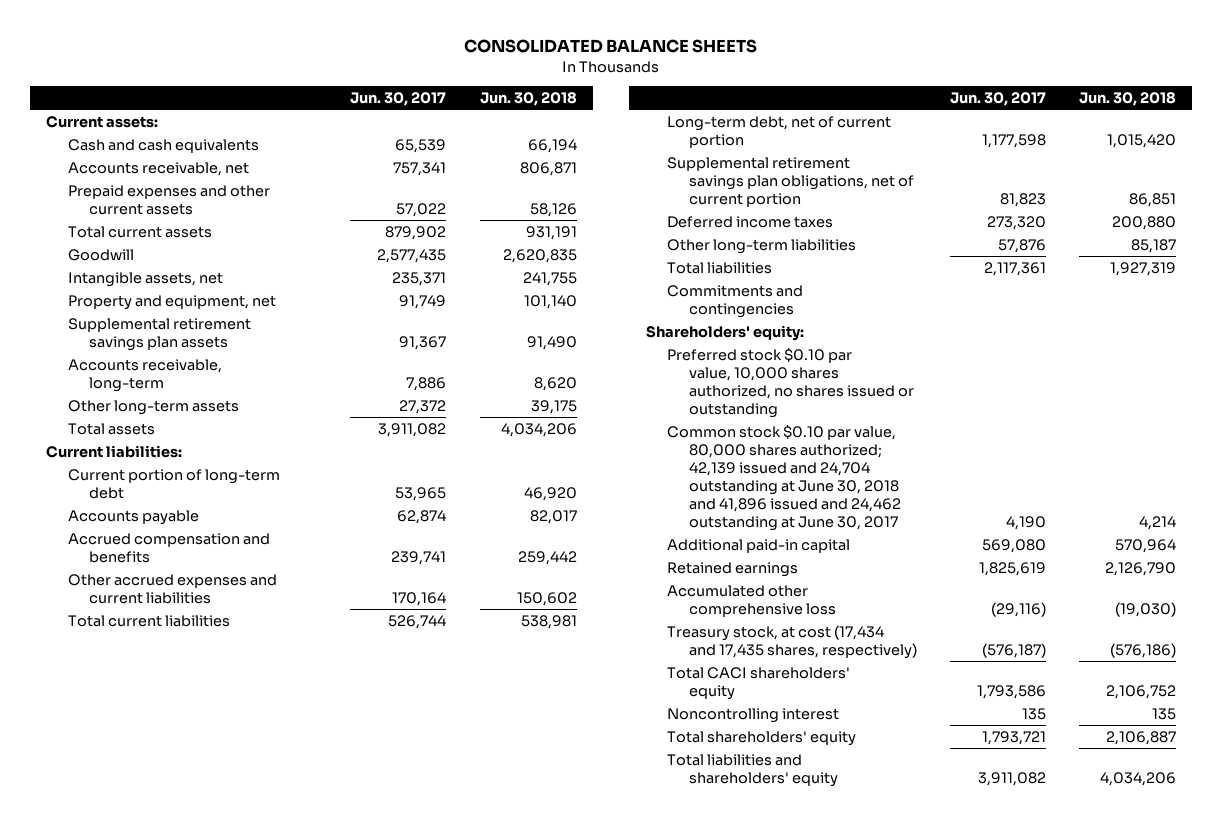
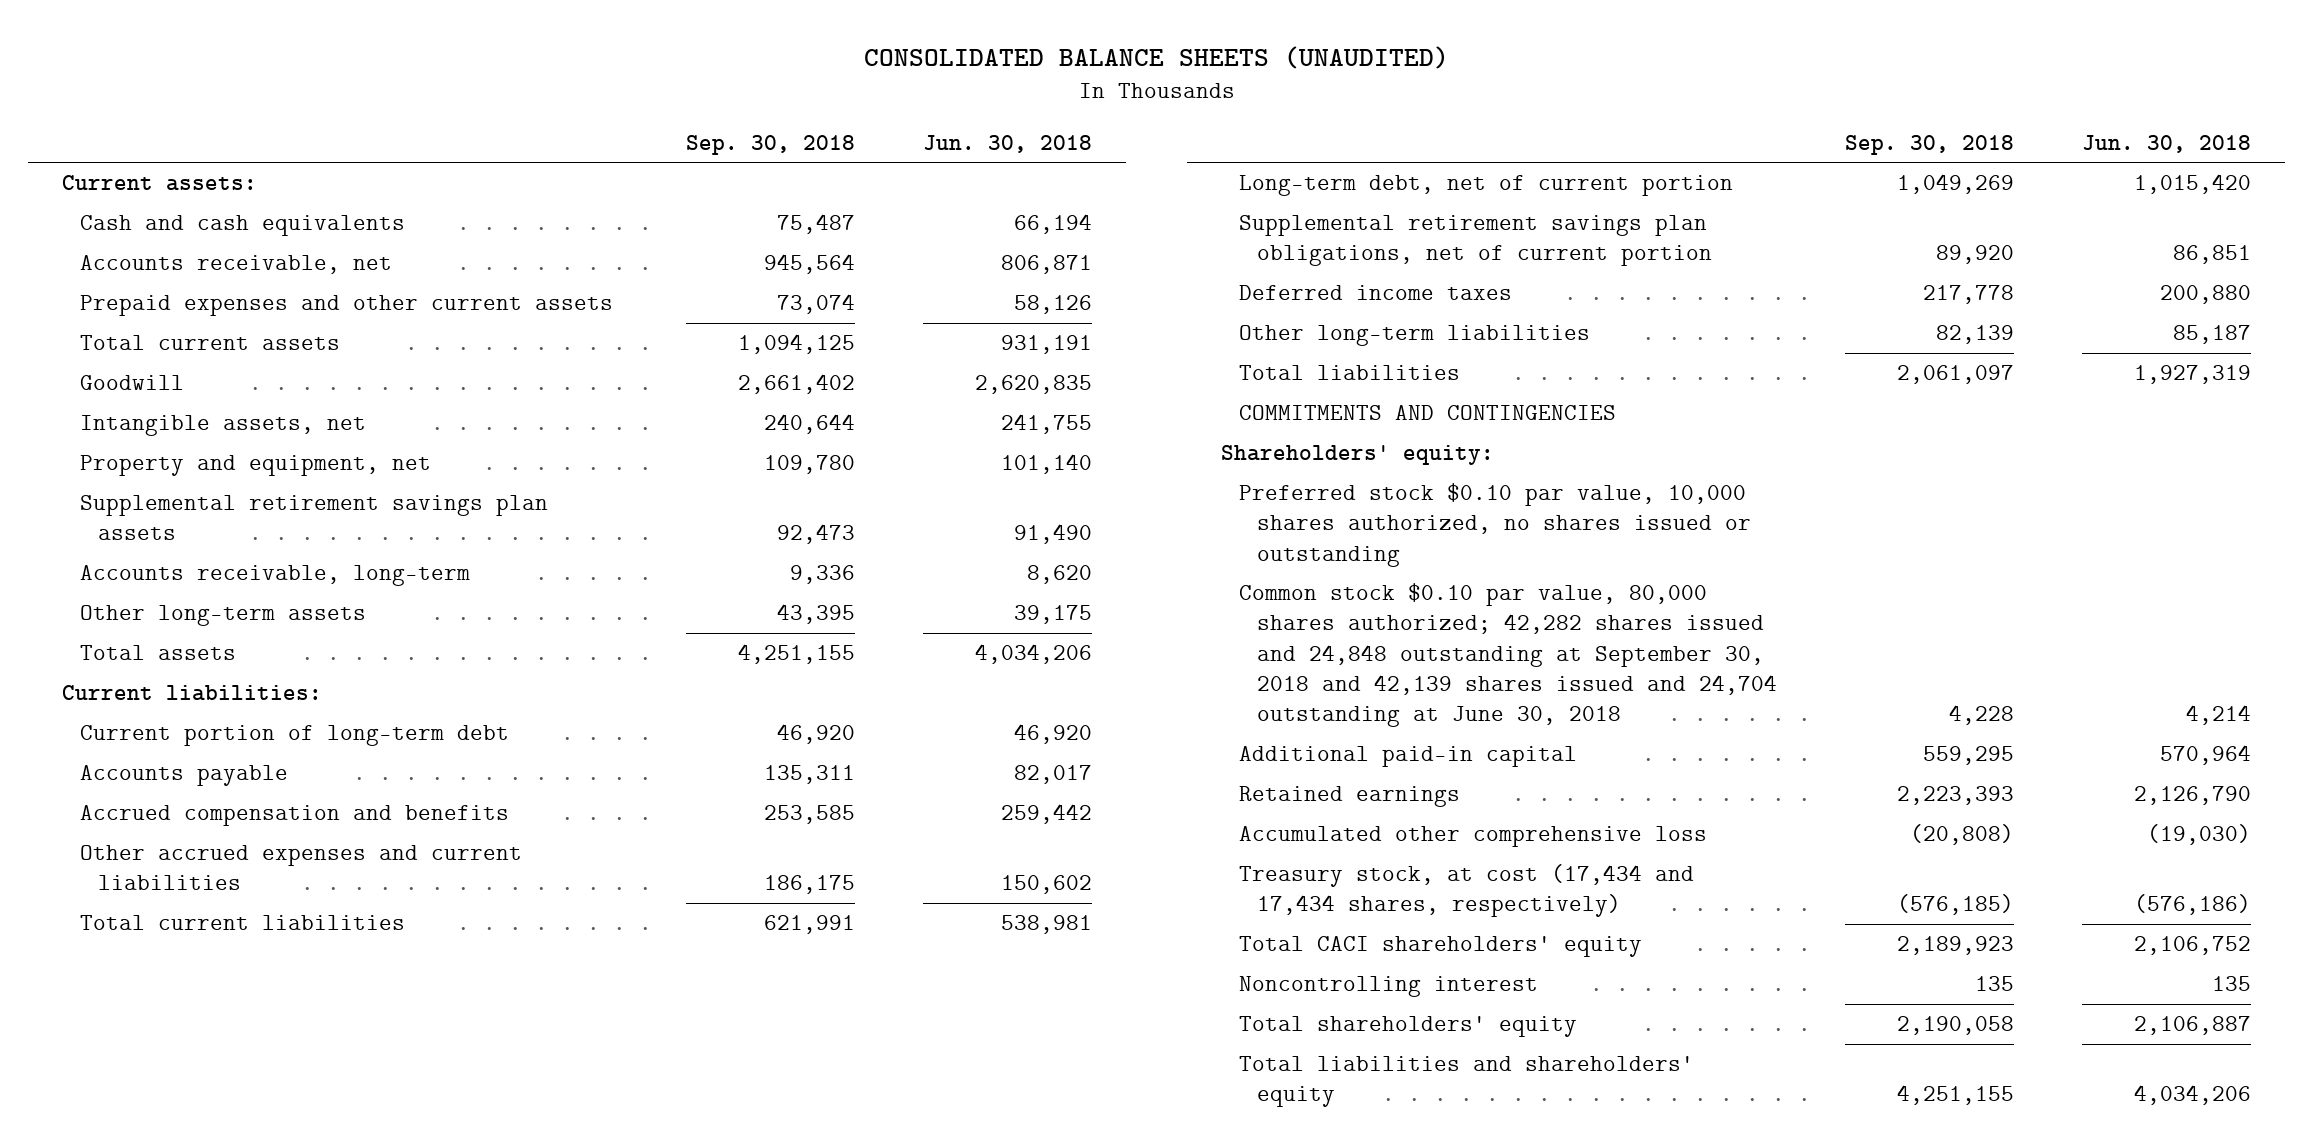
[464,39,758,54] CONSOLIDATED BALANCE SHEETS -> [863,45,1449,69] CONSOLIDATED BALANCE SHEETS (UNAUDITED)
[350,91,447,106] Jun. 30, 2017 -> none
none -> [686,134,856,155] Sep. 30, 2018
[667,284,804,318] Commitments and contingencies -> [1238,405,1616,421] COMMITMENTS AND CONTINGENCIES
[667,424,901,531] Common stock $0.10 par value, 80,000 shares authorized; 42,139 issued and 24,704 outstanding at June 30, 2018 and 41,896 issued and 24,462 outstanding at June 30, 2017 -> [1238,583,1778,728] Common stock $0.10 par value, 80,000 shares authorized; 42,282 shares issued and 24,848 outstanding at September 30, 2018 and 42,139 shares issued and 24,704 outstanding at June 30, 2018
[667,624,917,659] Treasury stock, at cost (17,434 and 17,435 shares, respectively) -> [1238,864,1694,918] Treasury stock, at cost (17,434 and 17,434 shares, respectively)

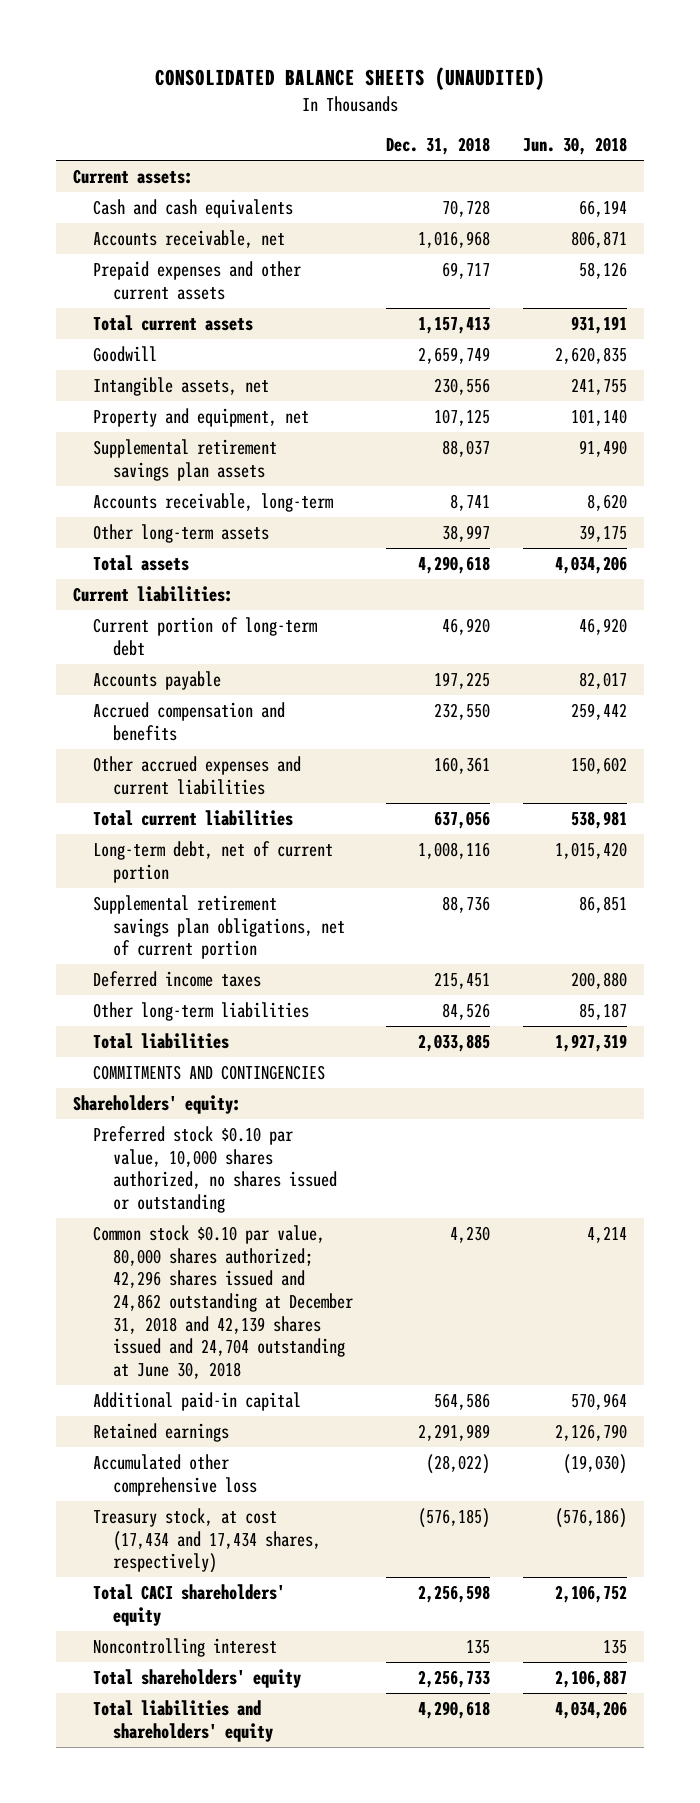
[686,134,856,155] Sep. 30, 2018 -> none
none -> [385,137,490,156] Dec. 31, 2018
[1238,583,1778,728] Common stock $0.10 par value, 80,000 shares authorized; 42,282 shares issued and 24,848 outstanding at September 30, 2018 and 42,139 shares issued and 24,704 outstanding at June 30, 2018 -> [92,1225,353,1379] Common stock $0.10 par value, 80,000 shares authorized; 42,296 shares issued and 24,862 outstanding at December 31, 2018 and 42,139 shares issued and 24,704 outstanding at June 30, 2018

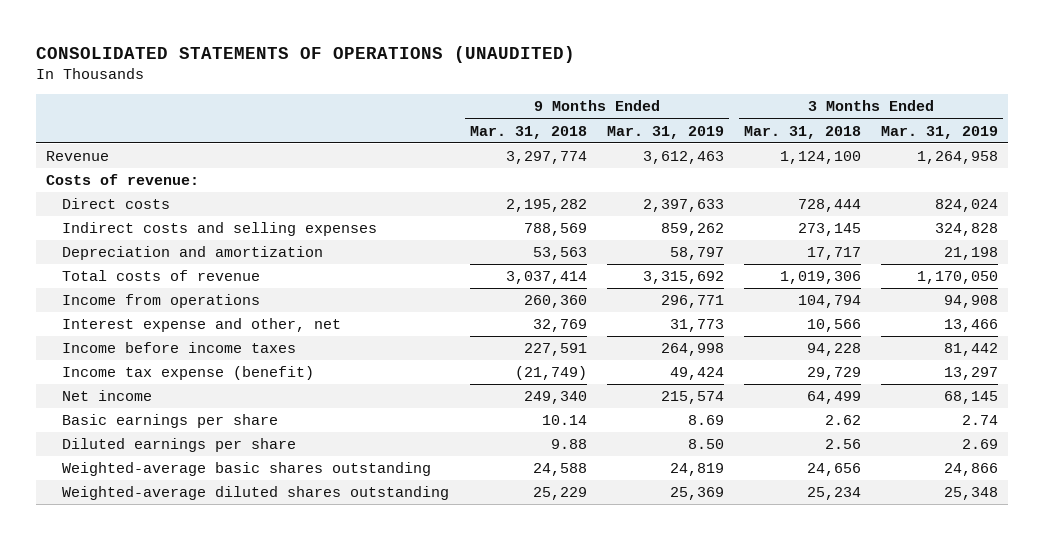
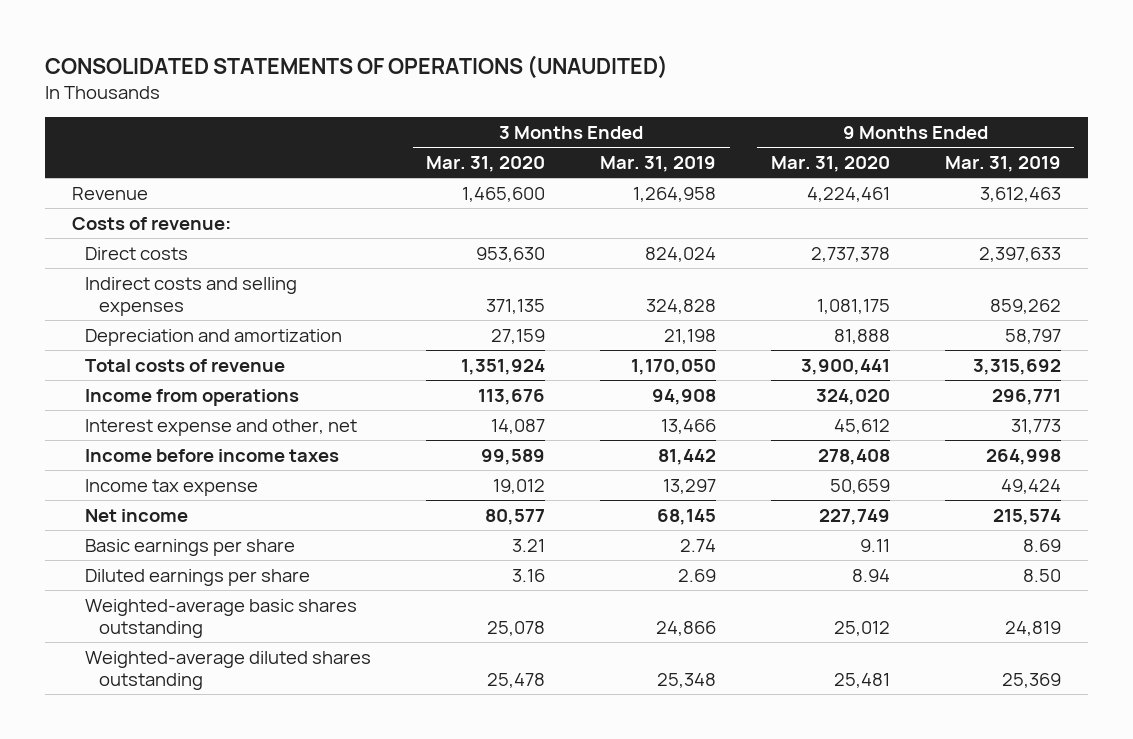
[469,125,587,139] Mar. 31, 2018 -> none
[743,125,861,139] Mar. 31, 2018 -> none
none -> [426,156,546,173] Mar. 31, 2020
none -> [770,156,890,173] Mar. 31, 2020
[62,366,315,381] Income tax expense (benefit) -> [85,478,259,496] Income tax expense

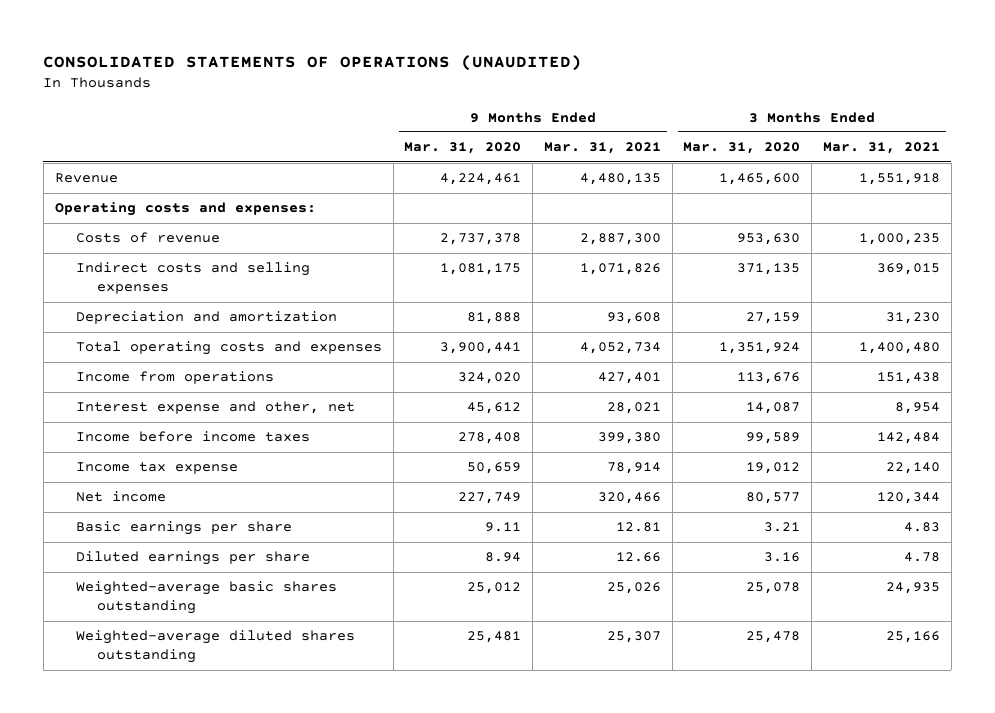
[600,156,717,173] Mar. 31, 2019 -> none
[944,156,1061,173] Mar. 31, 2019 -> none
none -> [543,142,661,155] Mar. 31, 2021
none -> [823,142,941,155] Mar. 31, 2021
[72,216,232,230] Costs of revenue: -> [54,202,316,217] Operating costs and expenses:
[85,246,189,260] Direct costs -> [75,232,220,244] Costs of revenue
[85,358,286,372] Total costs of revenue -> [75,341,382,356] Total operating costs and expenses

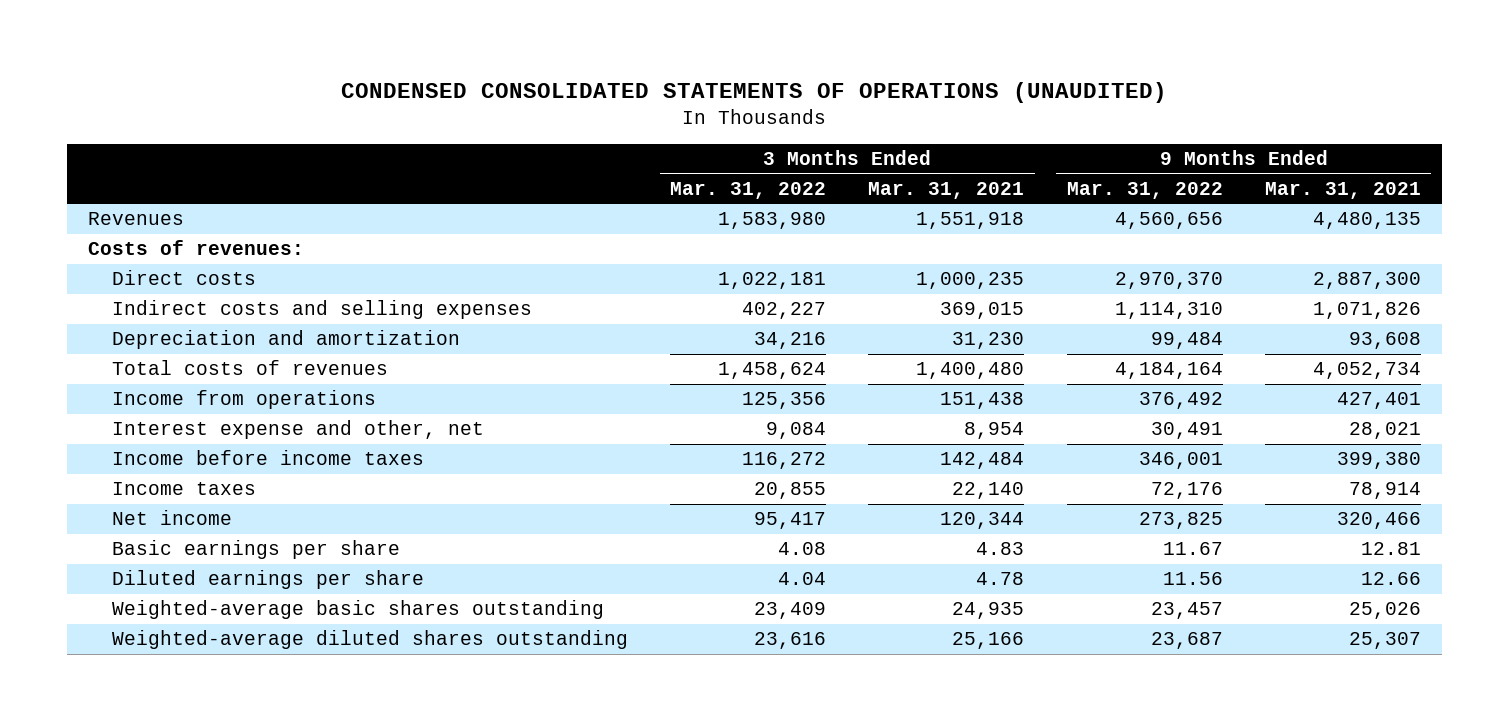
[43,54,583,71] CONSOLIDATED STATEMENTS OF OPERATIONS (UNAUDITED) -> [341,81,1168,103] CONDENSED CONSOLIDATED STATEMENTS OF OPERATIONS (UNAUDITED)
[404,142,522,155] Mar. 31, 2020 -> none
[683,142,801,155] Mar. 31, 2020 -> none
none -> [670,182,827,200] Mar. 31, 2022
none -> [1066,182,1223,200] Mar. 31, 2022
[54,173,118,184] Revenue -> [88,212,185,226] Revenues
[54,202,316,217] Operating costs and expenses: -> [88,240,305,256] Costs of revenues:
[75,232,220,244] Costs of revenue -> [112,270,257,286] Direct costs
[75,341,382,356] Total operating costs and expenses -> [112,360,389,376] Total costs of revenues
[75,462,238,475] Income tax expense -> [112,482,257,496] Income taxes

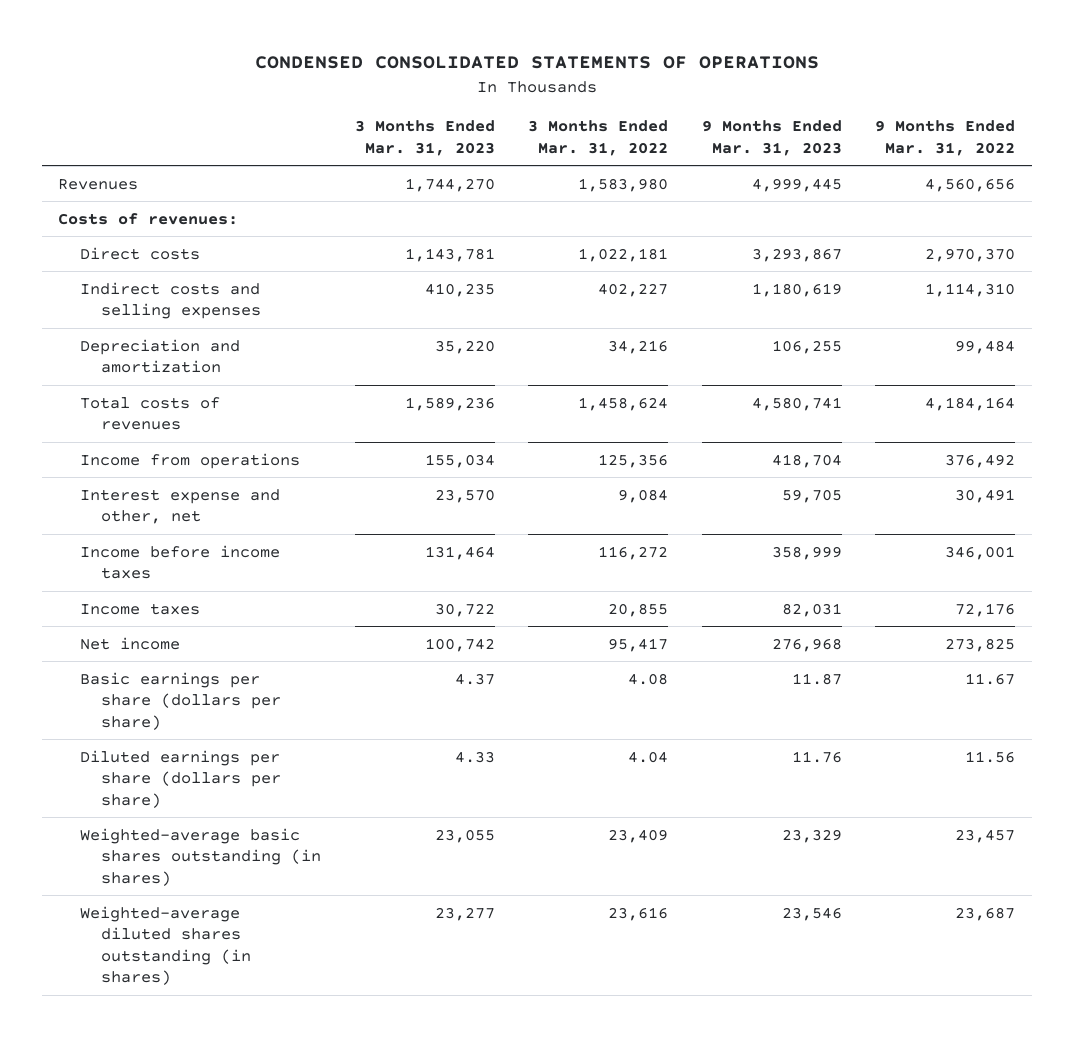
[341,81,1168,103] CONDENSED CONSOLIDATED STATEMENTS OF OPERATIONS (UNAUDITED) -> [254,56,819,70] CONDENSED CONSOLIDATED STATEMENTS OF OPERATIONS
[868,182,1025,200] Mar. 31, 2021 -> none
[1264,182,1421,200] Mar. 31, 2021 -> none
none -> [354,120,495,156] 3 Months Ended Mar. 31, 2023
none -> [701,120,842,156] 9 Months Ended Mar. 31, 2023
[112,540,401,560] Basic earnings per share -> [79,671,282,730] Basic earnings per share (dollars per share)
[112,570,425,590] Diluted earnings per share -> [79,749,282,808] Diluted earnings per share (dollars per share)
[112,600,605,620] Weighted-average basic shares outstanding -> [79,827,322,886] Weighted-average basic shares outstanding (in shares)
[112,630,629,650] Weighted-average diluted shares outstanding -> [79,905,252,986] Weighted-average diluted shares outstanding (in shares)

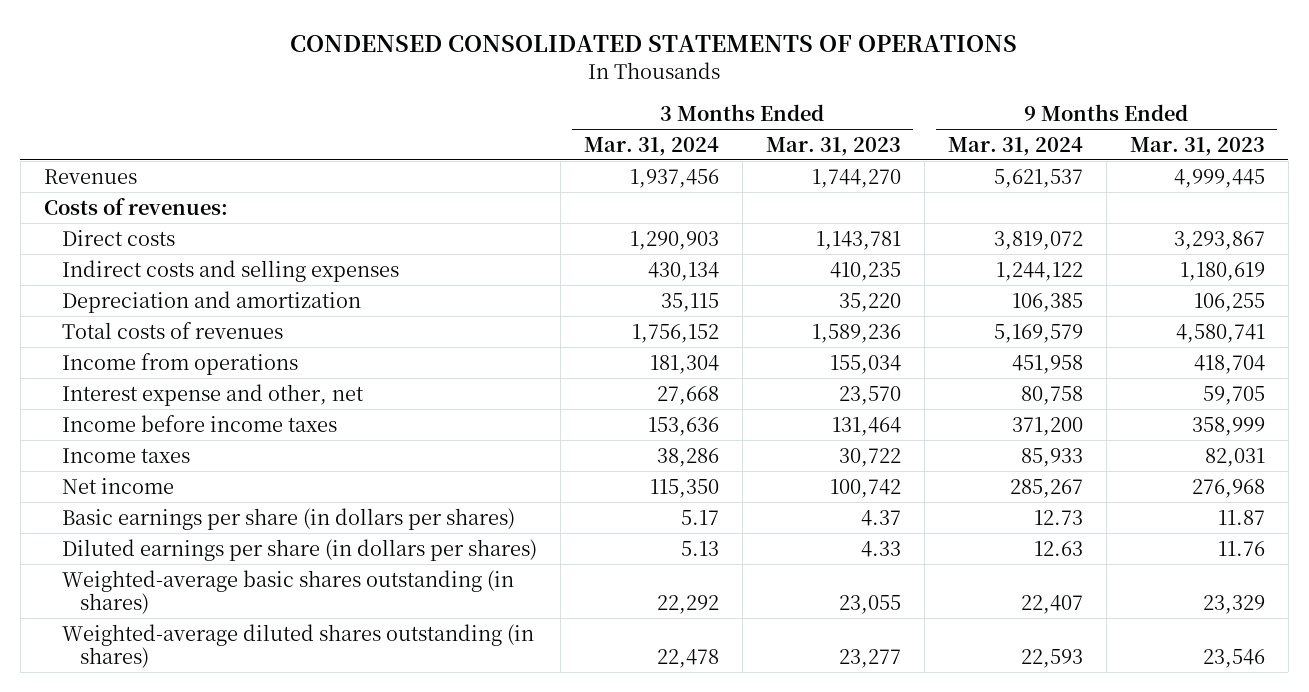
[528,120,669,156] 3 Months Ended Mar. 31, 2022 -> none
[875,120,1016,156] 9 Months Ended Mar. 31, 2022 -> none
none -> [583,137,719,157] Mar. 31, 2024
none -> [947,137,1083,157] Mar. 31, 2024
[79,671,282,730] Basic earnings per share (dollars per share) -> [61,507,515,530] Basic earnings per share (in dollars per shares)
[79,749,282,808] Diluted earnings per share (dollars per share) -> [61,538,537,561] Diluted earnings per share (in dollars per shares)

